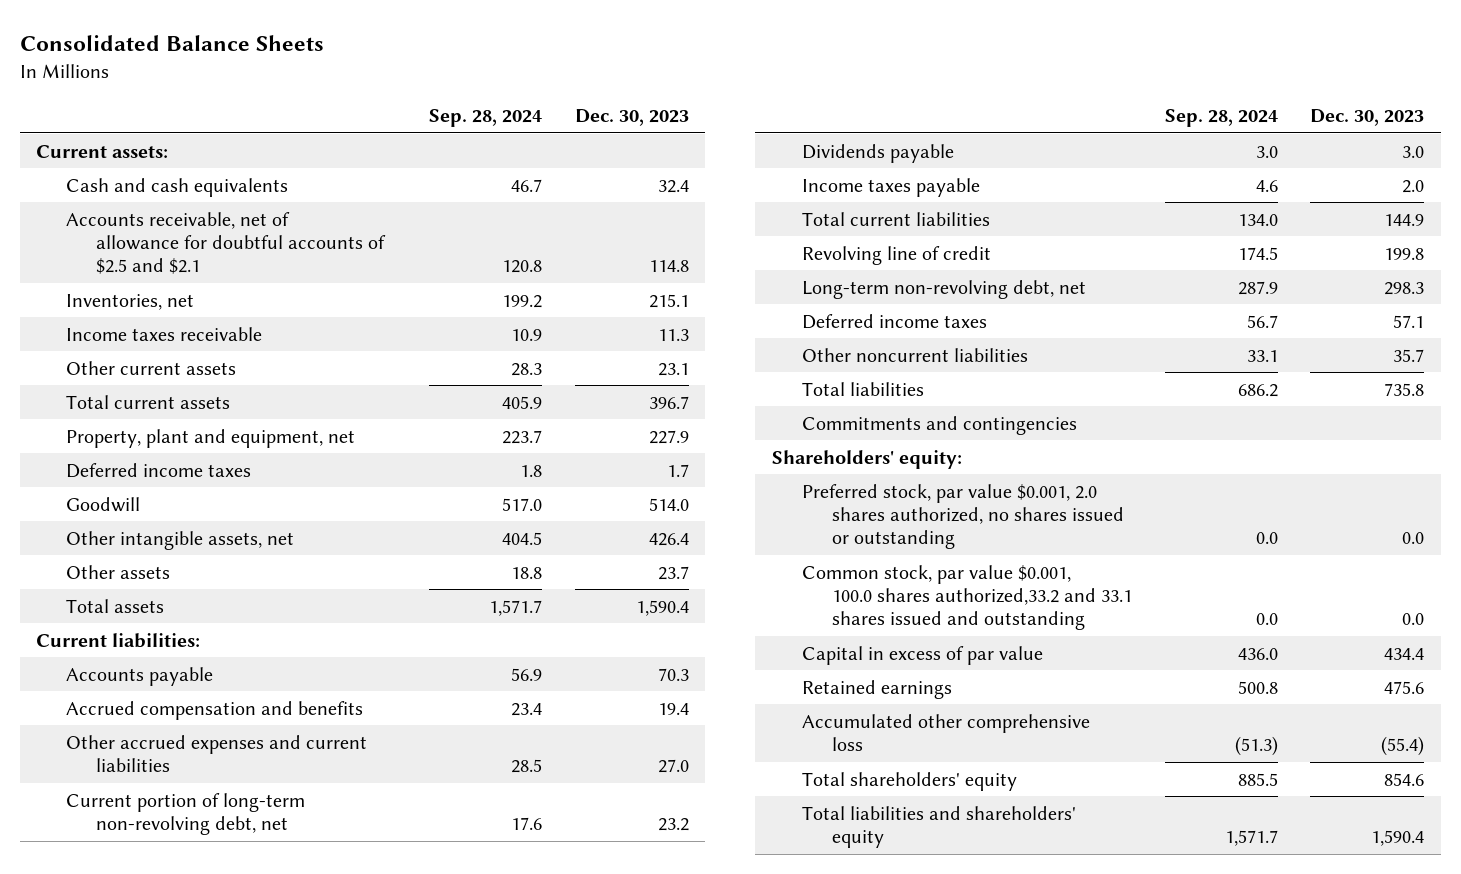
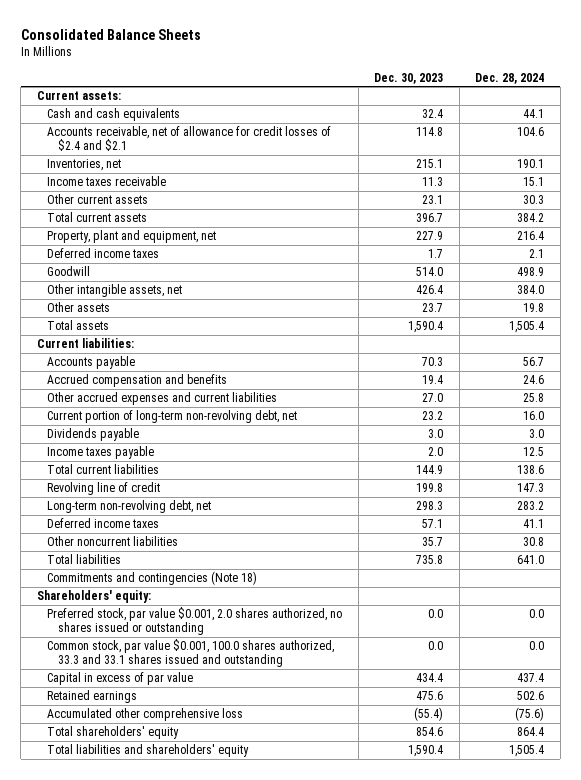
[428,108,542,127] Sep. 28, 2024 -> none
none -> [475,72,545,84] Dec. 28, 2024
[66,211,387,275] Accounts receivable, net of allowance for doubtful accounts of $2.5 and $2.1 -> [47,126,332,152] Accounts receivable, net of allowance for credit losses of $2.4 and $2.1
[801,415,1077,435] Commitments and contingencies -> [47,571,258,586] Commitments and contingencies (Note 18)
[801,564,1132,631] Common stock, par value $0.001, 100.0 shares authorized,33.2 and 33.1 shares issued and outstanding -> [47,639,335,668] Common stock, par value $0.001, 100.0 shares authorized, 33.3 and 33.1 shares issued and outstanding

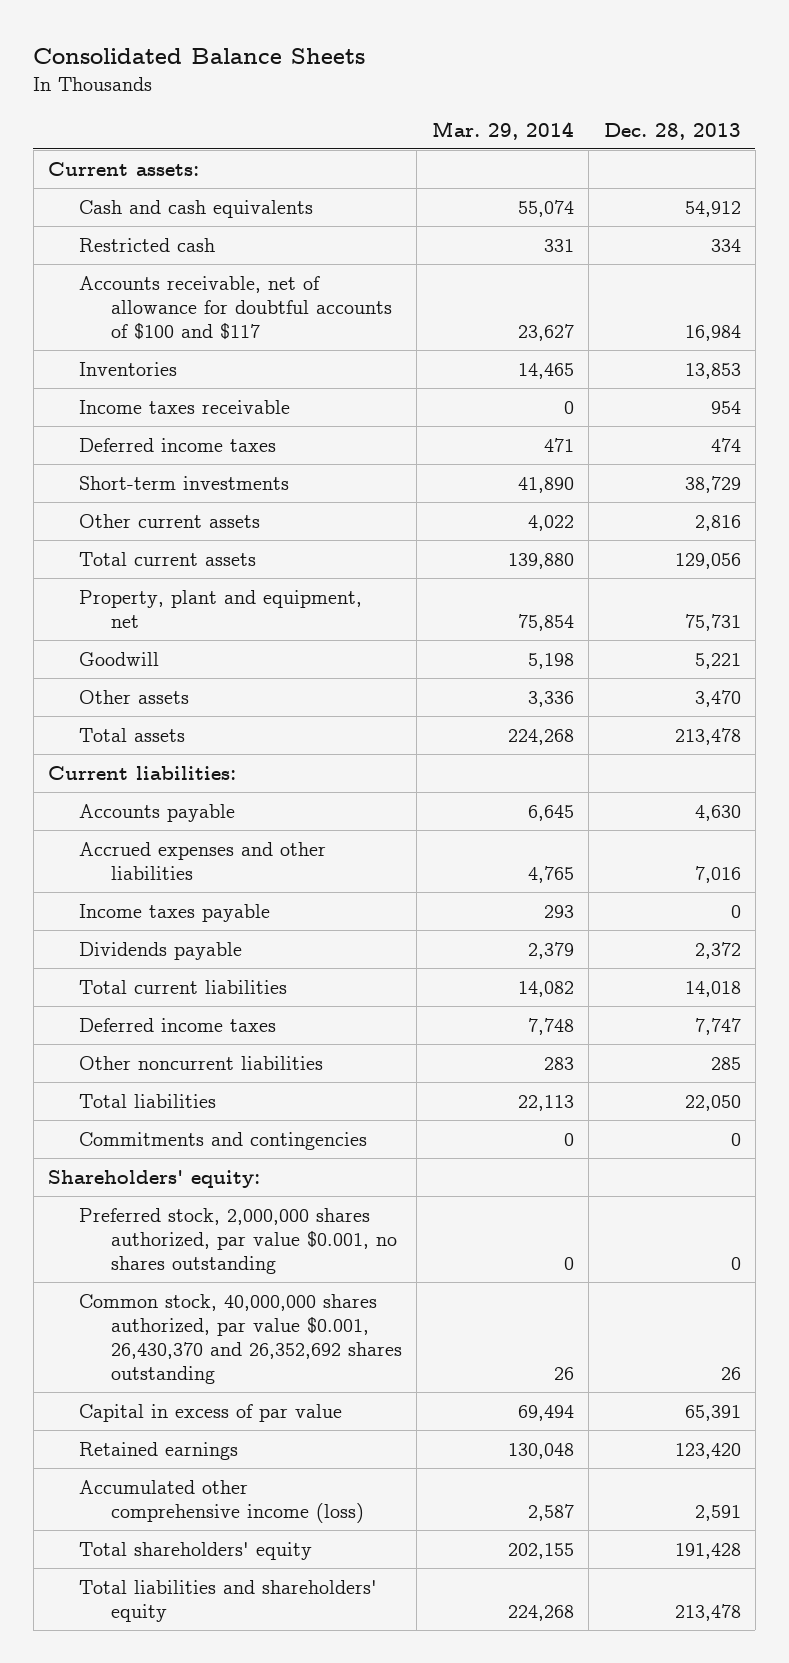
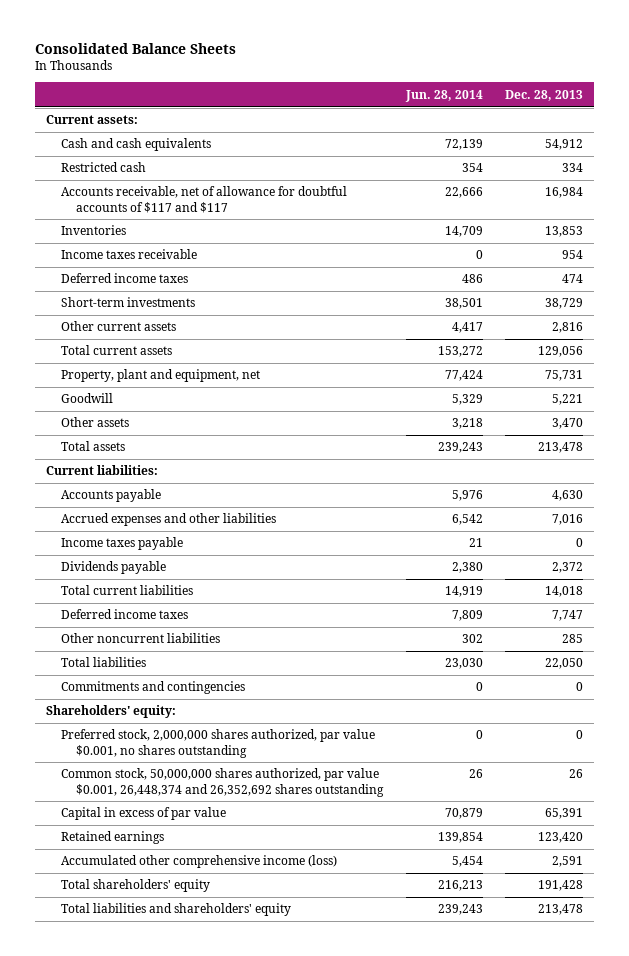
[431,120,574,140] Mar. 29, 2014 -> none
none -> [404,89,483,102] Jun. 28, 2014
[79,275,392,340] Accounts receivable, net of allowance for doubtful accounts of $100 and $117 -> [61,186,348,213] Accounts receivable, net of allowance for doubtful accounts of $117 and $117
[79,1293,402,1385] Common stock, 40,000,000 shares authorized, par value $0.001, 26,430,370 and 26,352,692 shares outstanding -> [61,768,385,797] Common stock, 50,000,000 shares authorized, par value $0.001, 26,448,374 and 26,352,692 shares outstanding

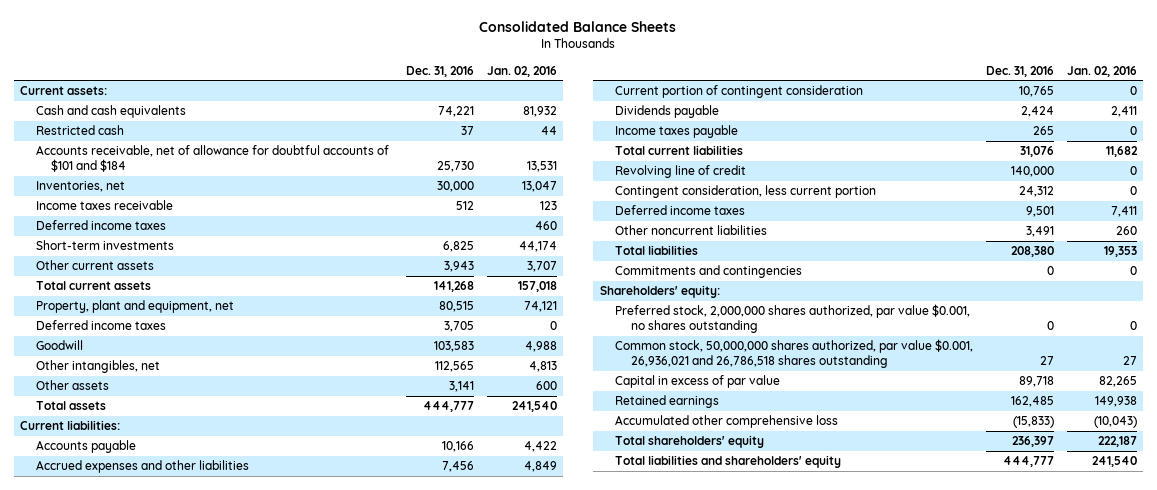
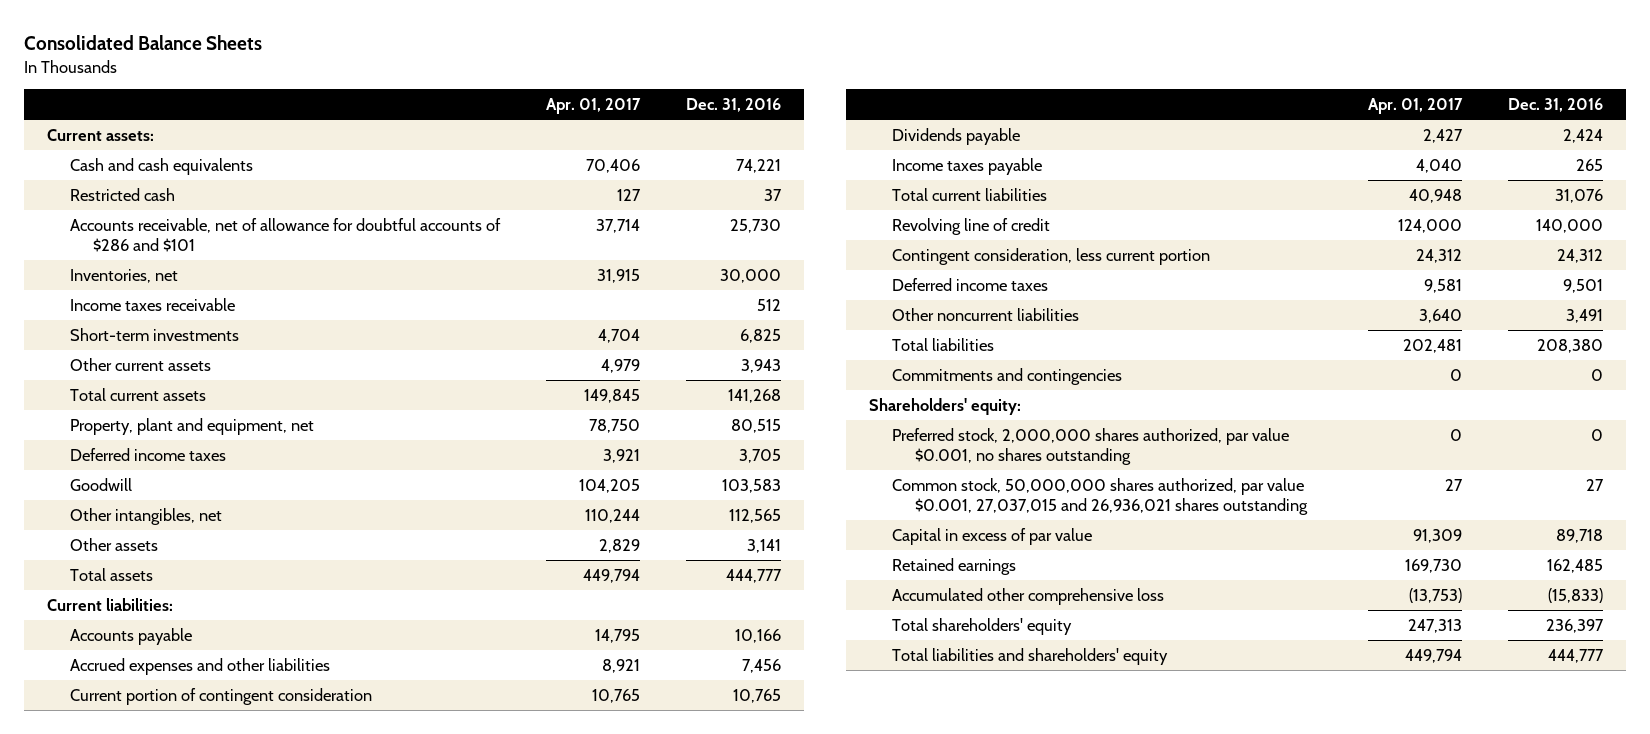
[487,65,558,77] Jan. 02, 2016 -> none
none -> [546,98,642,115] Apr. 01, 2017
[35,145,389,173] Accounts receivable, net of allowance for doubtful accounts of $101 and $184 -> [70,217,502,252] Accounts receivable, net of allowance for doubtful accounts of $286 and $101
[35,220,166,231] Deferred income taxes -> none
[615,339,974,369] Common stock, 50,000,000 shares authorized, par value $0.001, 26,936,021 and 26,786,518 shares outstanding -> [892,477,1309,515] Common stock, 50,000,000 shares authorized, par value $0.001, 27,037,015 and 26,936,021 shares outstanding

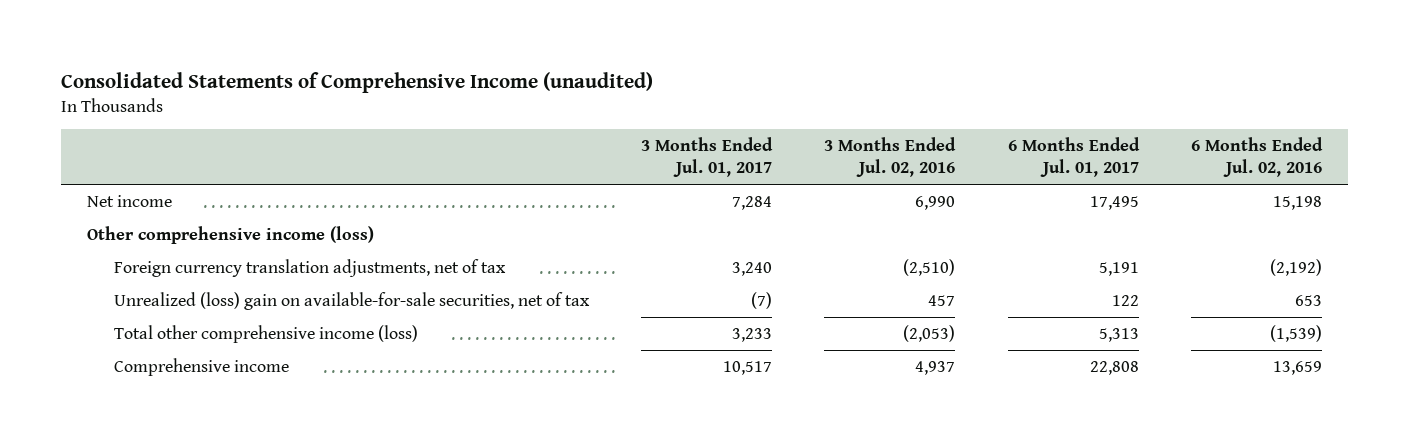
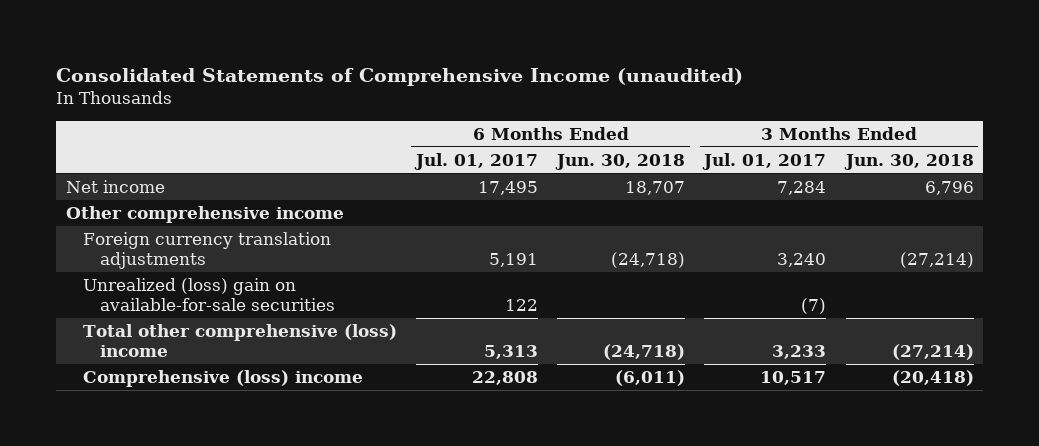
[824,137,957,178] 3 Months Ended Jul. 02, 2016 -> none
[1190,137,1323,178] 6 Months Ended Jul. 02, 2016 -> none
none -> [555,153,686,170] Jun. 30, 2018
none -> [843,153,974,170] Jun. 30, 2018
[86,225,374,244] Other comprehensive income (loss) -> [65,206,344,224] Other comprehensive income
[114,258,507,277] Foreign currency translation adjustments, net of tax -> [82,232,331,269] Foreign currency translation adjustments
[114,291,591,310] Unrealized (loss) gain on available-for-sale securities, net of tax -> [82,278,336,311] Unrealized (loss) gain on available-for-sale securities
[114,324,419,343] Total other comprehensive income (loss) -> [82,324,397,357] Total other comprehensive (loss) income
[114,357,290,376] Comprehensive income -> [82,370,363,388] Comprehensive (loss) income

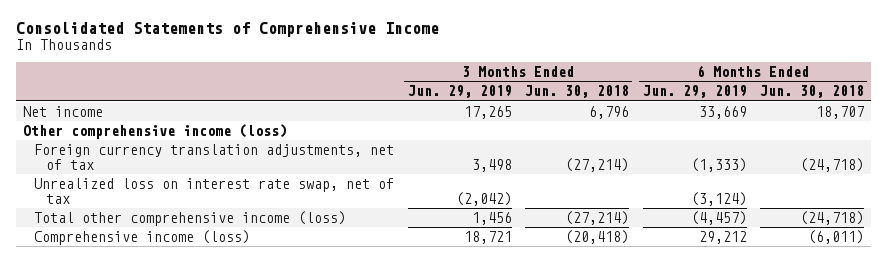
[55,67,743,86] Consolidated Statements of Comprehensive Income (unaudited) -> [15,22,439,38] Consolidated Statements of Comprehensive Income
[413,152,538,170] Jul. 01, 2017 -> none
[702,152,827,170] Jul. 01, 2017 -> none
none -> [407,85,512,99] Jun. 29, 2019
none -> [642,85,747,99] Jun. 29, 2019
[82,278,336,311] Unrealized (loss) gain on available-for-sale securities -> none
[65,206,344,224] Other comprehensive income -> [22,124,287,140] Other comprehensive income (loss)
[82,232,331,269] Foreign currency translation adjustments -> [34,144,395,171] Foreign currency translation adjustments, net of tax
none -> [34,178,395,205] Unrealized loss on interest rate swap, net of tax
[82,324,397,357] Total other comprehensive (loss) income -> [34,211,347,227] Total other comprehensive income (loss)
[82,370,363,388] Comprehensive (loss) income -> [34,230,251,246] Comprehensive income (loss)

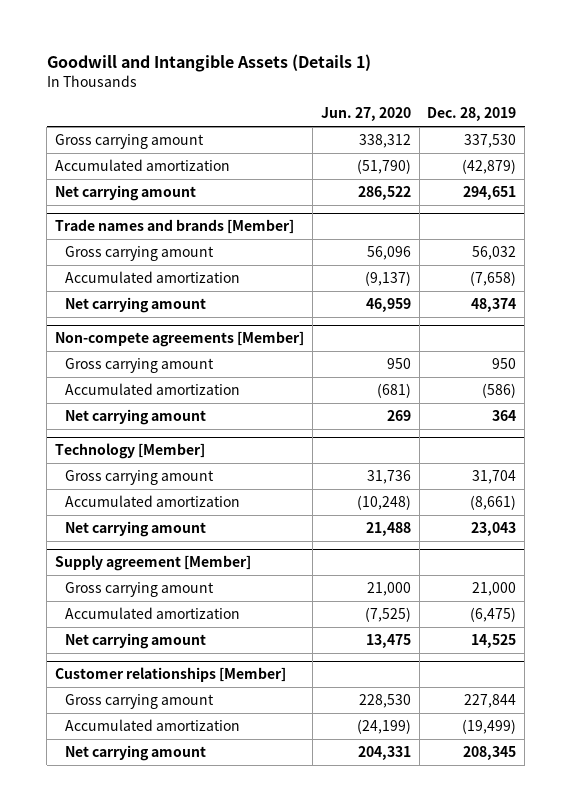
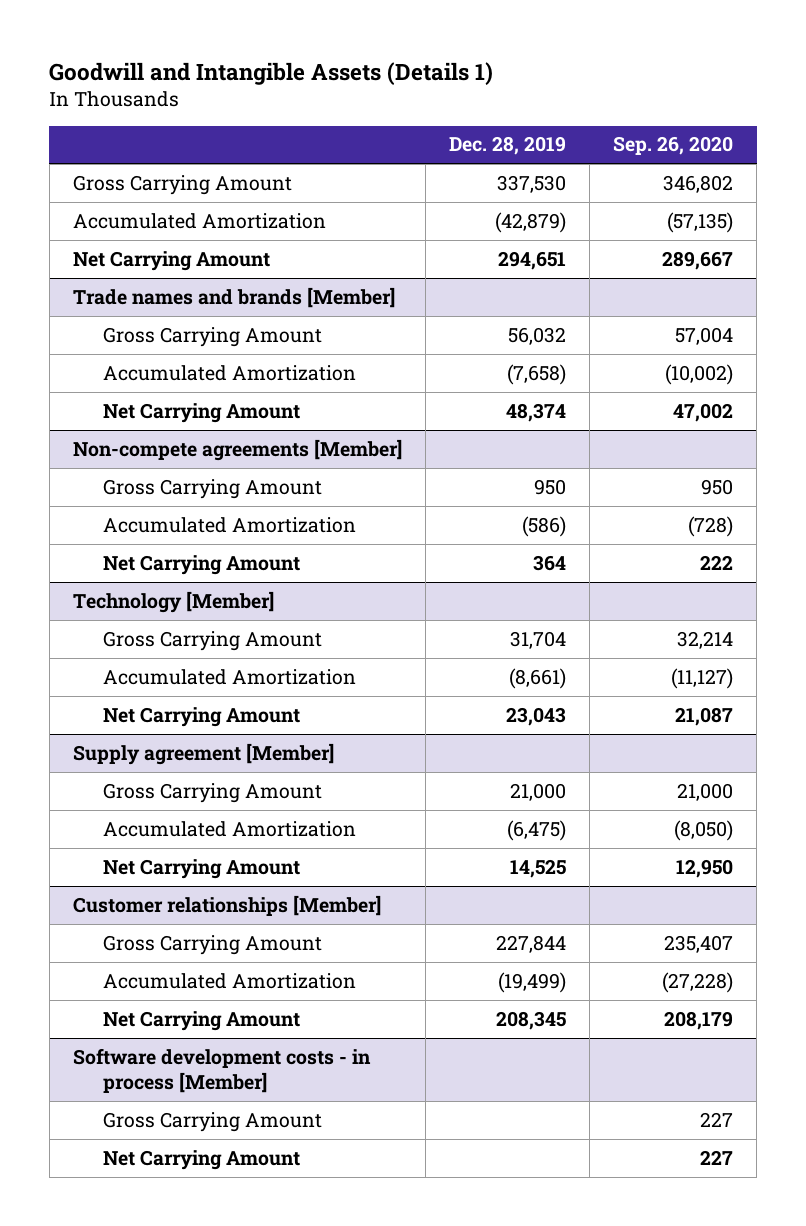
[320,107,411,122] Jun. 27, 2020 -> none
none -> [613,136,734,156] Sep. 26, 2020
[55,133,205,149] Gross carrying amount -> [72,174,292,195] Gross Carrying Amount
[55,158,231,171] Accumulated amortization -> [72,212,326,229] Accumulated Amortization
[55,184,197,201] Net carrying amount -> [72,250,270,271] Net Carrying Amount
[64,245,214,261] Gross carrying amount -> [102,326,322,347] Gross Carrying Amount
[64,270,240,283] Accumulated amortization -> [102,364,356,381] Accumulated Amortization
[64,296,206,313] Net carrying amount -> [102,402,300,423] Net Carrying Amount
[64,357,214,373] Gross carrying amount -> [102,478,322,499] Gross Carrying Amount
[64,382,240,395] Accumulated amortization -> [102,516,356,533] Accumulated Amortization
[64,408,206,425] Net carrying amount -> [102,554,300,575] Net Carrying Amount
[64,469,214,485] Gross carrying amount -> [102,630,322,651] Gross Carrying Amount
[64,494,240,507] Accumulated amortization -> [102,668,356,685] Accumulated Amortization
[64,520,206,537] Net carrying amount -> [102,706,300,727] Net Carrying Amount
[64,581,214,597] Gross carrying amount -> [102,782,322,803] Gross Carrying Amount
[64,606,240,619] Accumulated amortization -> [102,820,356,837] Accumulated Amortization
[64,632,206,649] Net carrying amount -> [102,858,300,879] Net Carrying Amount
[64,693,214,709] Gross carrying amount -> [102,934,322,955] Gross Carrying Amount
[64,718,240,731] Accumulated amortization -> [102,972,356,989] Accumulated Amortization
[64,744,206,761] Net carrying amount -> [102,1010,300,1031] Net Carrying Amount
none -> [72,1047,371,1094] Software development costs - in process [Member]
none -> [102,1111,322,1132] Gross Carrying Amount
none -> [102,1149,300,1170] Net Carrying Amount

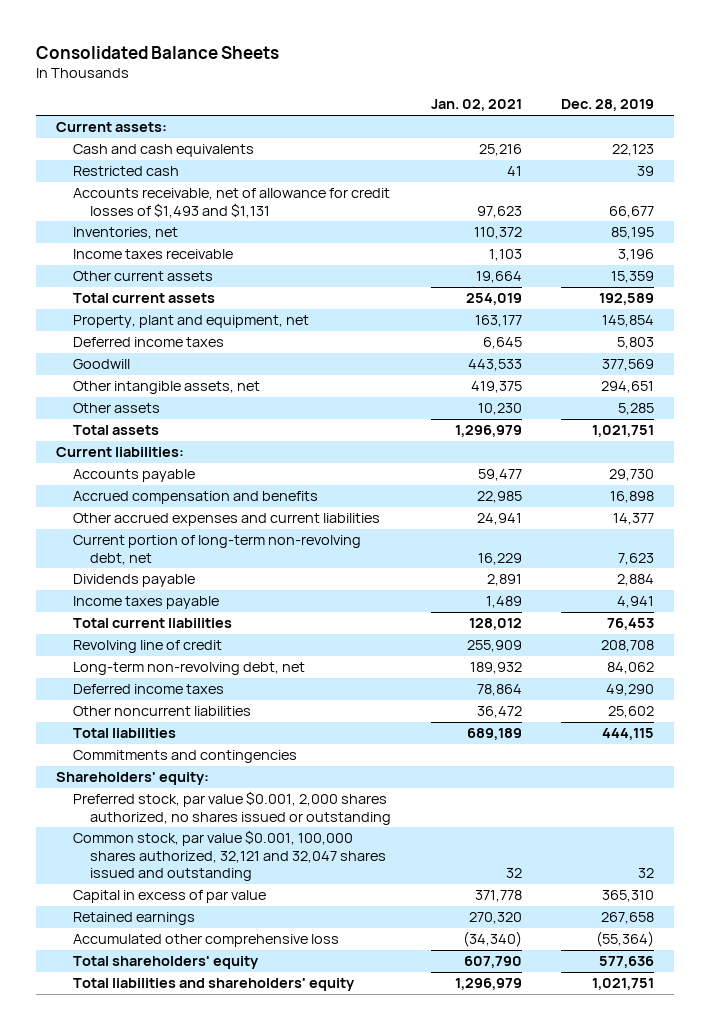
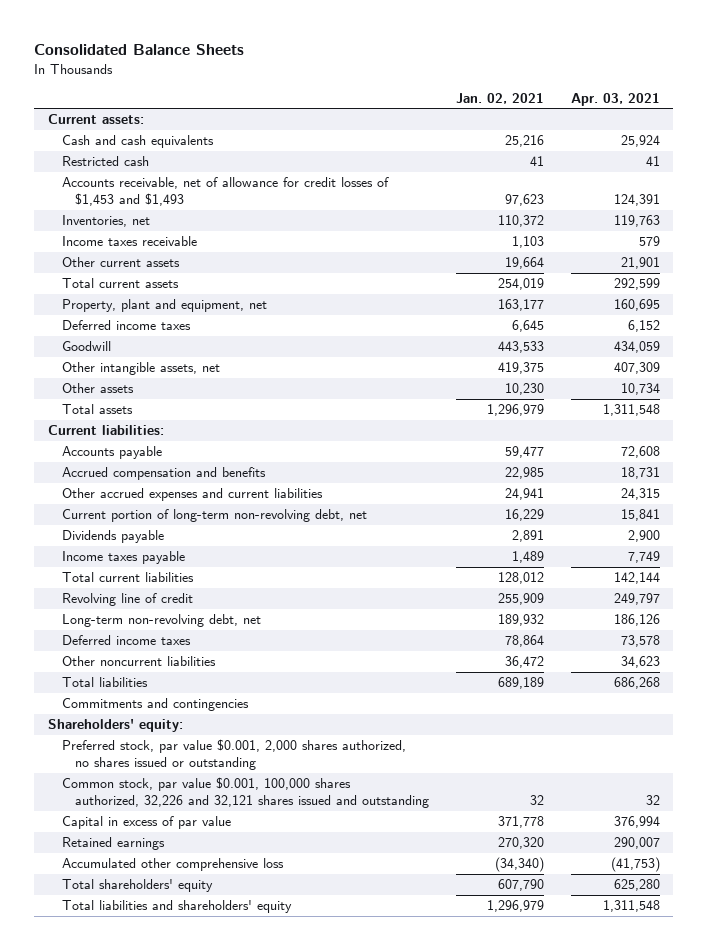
[561,99,655,112] Dec. 28, 2019 -> none
none -> [570,92,660,106] Apr. 03, 2021
[72,188,390,218] Accounts receivable, net of allowance for credit losses of $1,493 and $1,131 -> [61,177,389,207] Accounts receivable, net of allowance for credit losses of $1,453 and $1,493
[72,830,387,882] Common stock, par value $0.001, 100,000 shares authorized, 32,121 and 32,047 shares issued and outstanding -> [61,777,430,809] Common stock, par value $0.001, 100,000 shares authorized, 32,226 and 32,121 shares issued and outstanding

